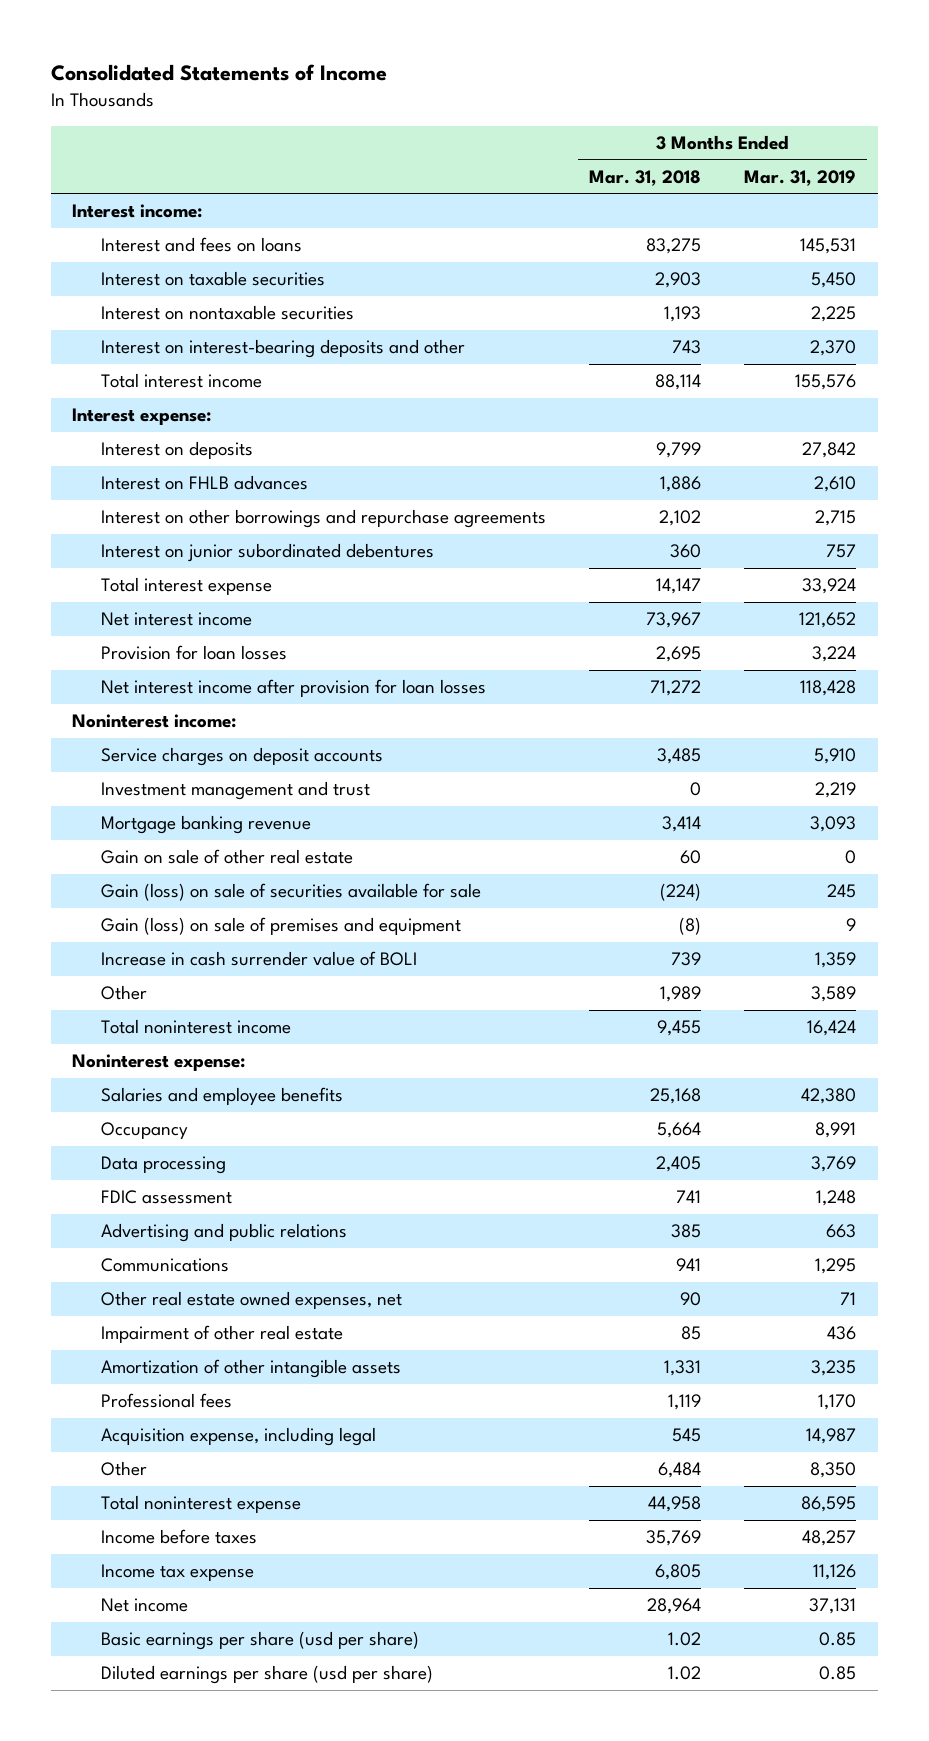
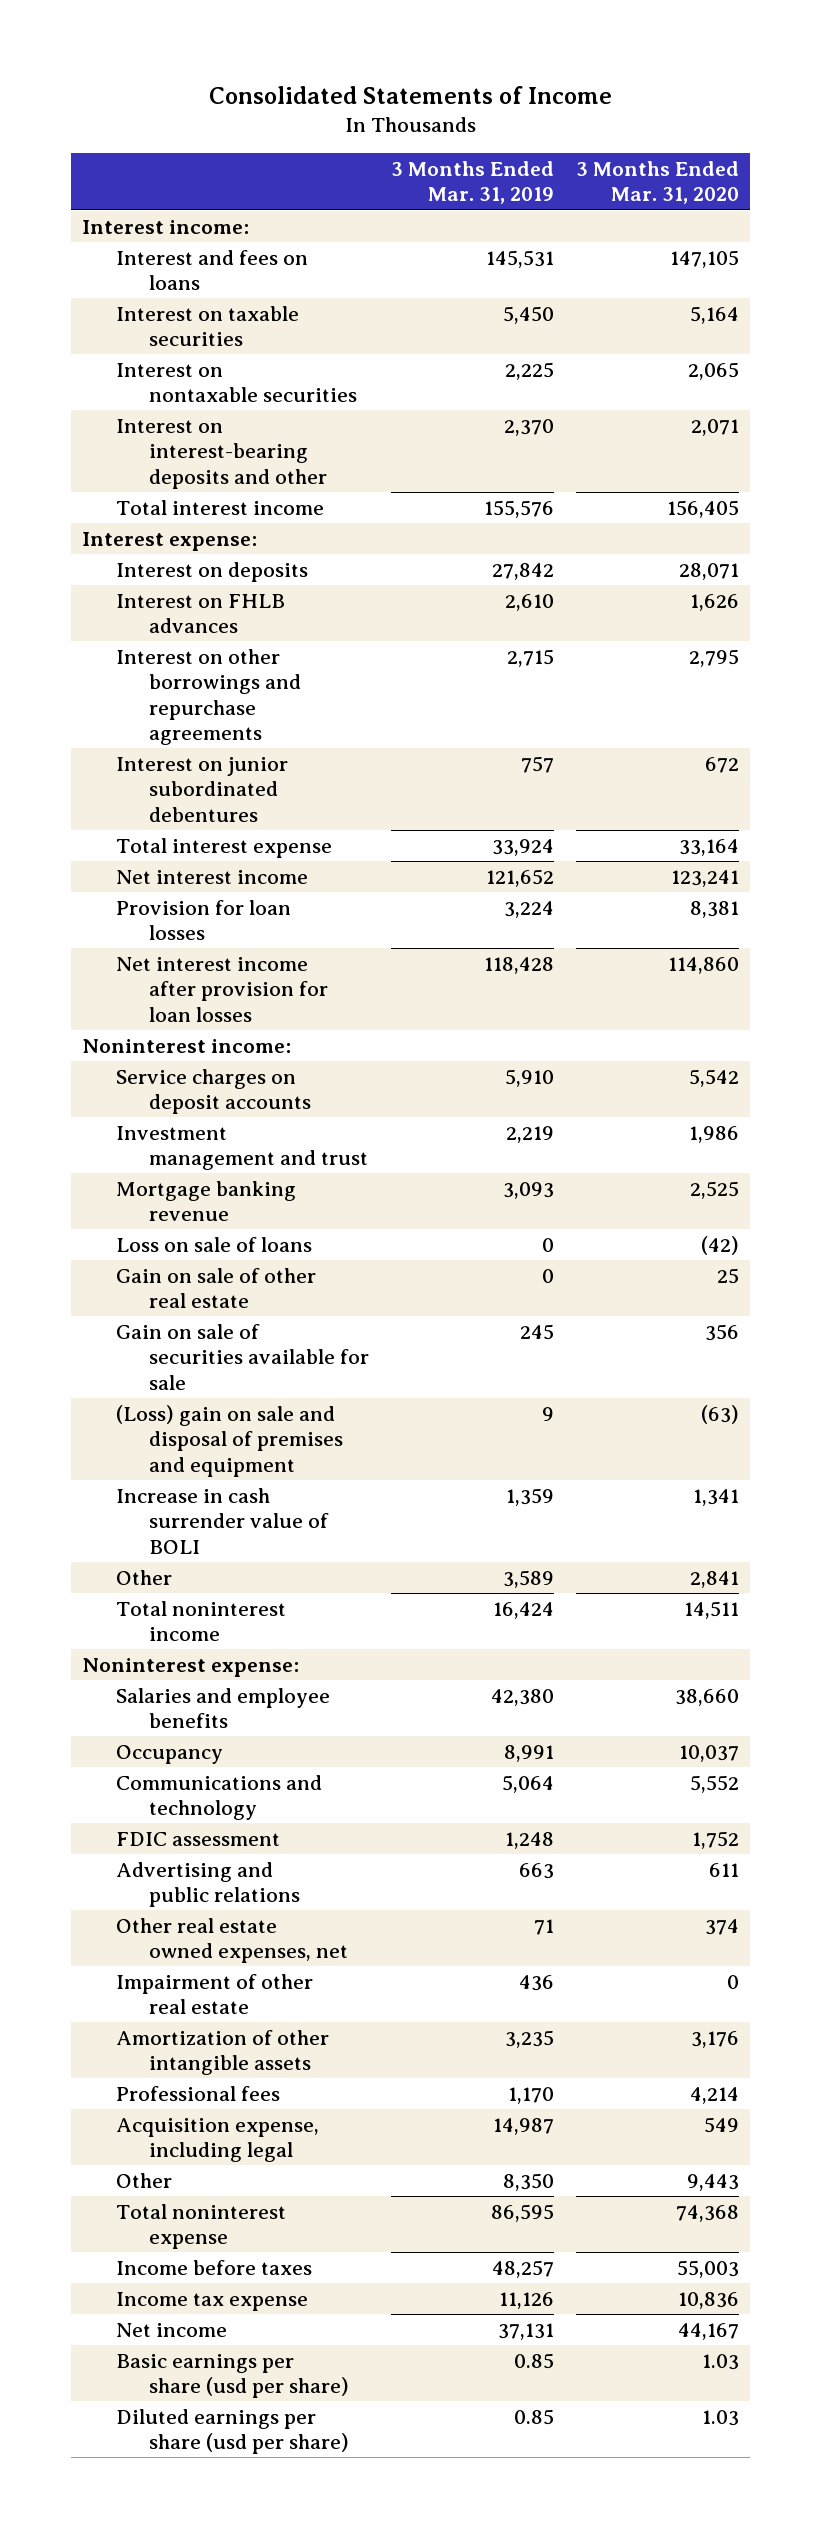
[589,169,702,186] Mar. 31, 2018 -> none
none -> [576,161,740,205] 3 Months Ended Mar. 31, 2020
none -> [115,1236,312,1252] Loss on sale of loans
[100,883,481,902] Gain (loss) on sale of securities available for sale -> [115,1323,370,1390] Gain on sale of securities available for sale
[100,917,461,936] Gain (loss) on sale of premises and equipment -> [115,1404,344,1477] (Loss) gain on sale and disposal of premises and equipment
[100,1156,226,1175] Data processing -> none
none -> [115,1774,322,1821] Communications and technology
[100,1258,229,1273] Communications -> none

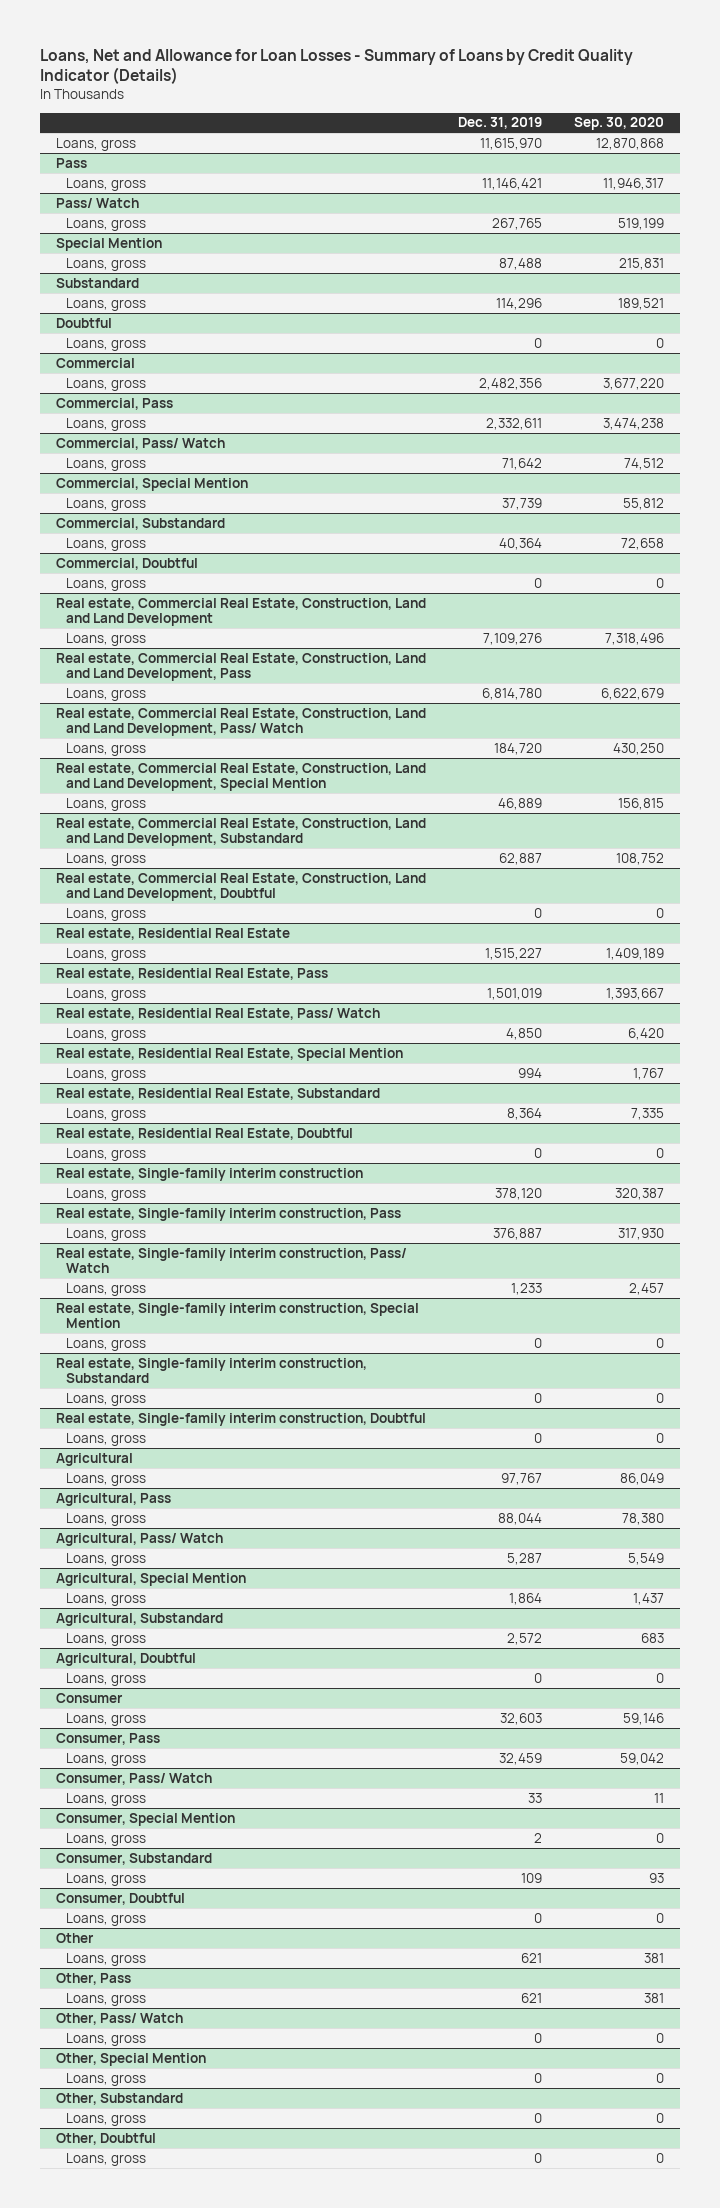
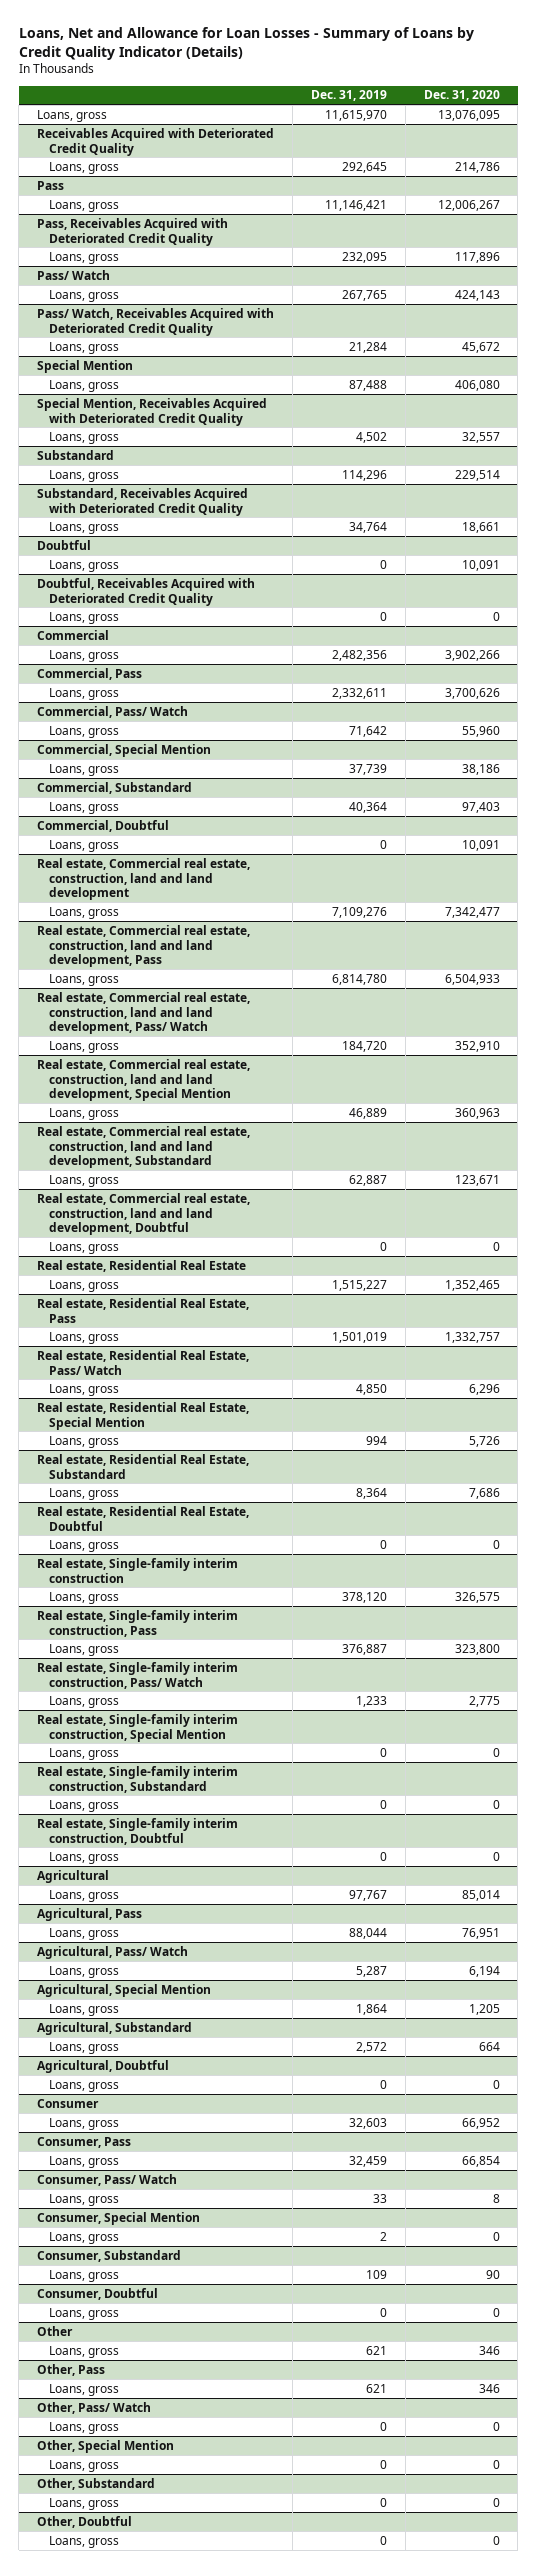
[574,117,665,131] Sep. 30, 2020 -> none
none -> [423,90,500,102] Dec. 31, 2020
none -> [37,127,275,156] Receivables Acquired with Deteriorated Credit Quality
none -> [48,161,119,174] Loans, gross
none -> [37,217,229,246] Pass, Receivables Acquired with Deteriorated Credit Quality
none -> [48,251,119,264] Loans, gross
none -> [37,307,275,336] Pass/ Watch, Receivables Acquired with Deteriorated Credit Quality
none -> [48,341,119,354] Loans, gross
none -> [37,397,268,426] Special Mention, Receivables Acquired with Deteriorated Credit Quality
none -> [48,431,119,444] Loans, gross
none -> [37,487,249,516] Substandard, Receivables Acquired with Deteriorated Credit Quality
none -> [48,521,119,534] Loans, gross
none -> [37,577,256,606] Doubtful, Receivables Acquired with Deteriorated Credit Quality
none -> [48,611,119,624] Loans, gross
[56,597,427,627] Real estate, Commercial Real Estate, Construction, Land and Land Development -> [37,857,251,901] Real estate, Commercial real estate, construction, land and land development
[56,652,427,682] Real estate, Commercial Real Estate, Construction, Land and Land Development, Pass -> [37,924,251,968] Real estate, Commercial real estate, construction, land and land development, Pass
[56,707,427,737] Real estate, Commercial Real Estate, Construction, Land and Land Development, Pass/ Watch -> [37,991,251,1035] Real estate, Commercial real estate, construction, land and land development, Pass/ Watch
[56,762,427,792] Real estate, Commercial Real Estate, Construction, Land and Land Development, Special Mention -> [37,1058,251,1102] Real estate, Commercial real estate, construction, land and land development, Special Mention
[56,817,427,847] Real estate, Commercial Real Estate, Construction, Land and Land Development, Substandard -> [37,1125,251,1169] Real estate, Commercial real estate, construction, land and land development, Substandard
[56,872,427,902] Real estate, Commercial Real Estate, Construction, Land and Land Development, Doubtful -> [37,1192,251,1236] Real estate, Commercial real estate, construction, land and land development, Doubtful

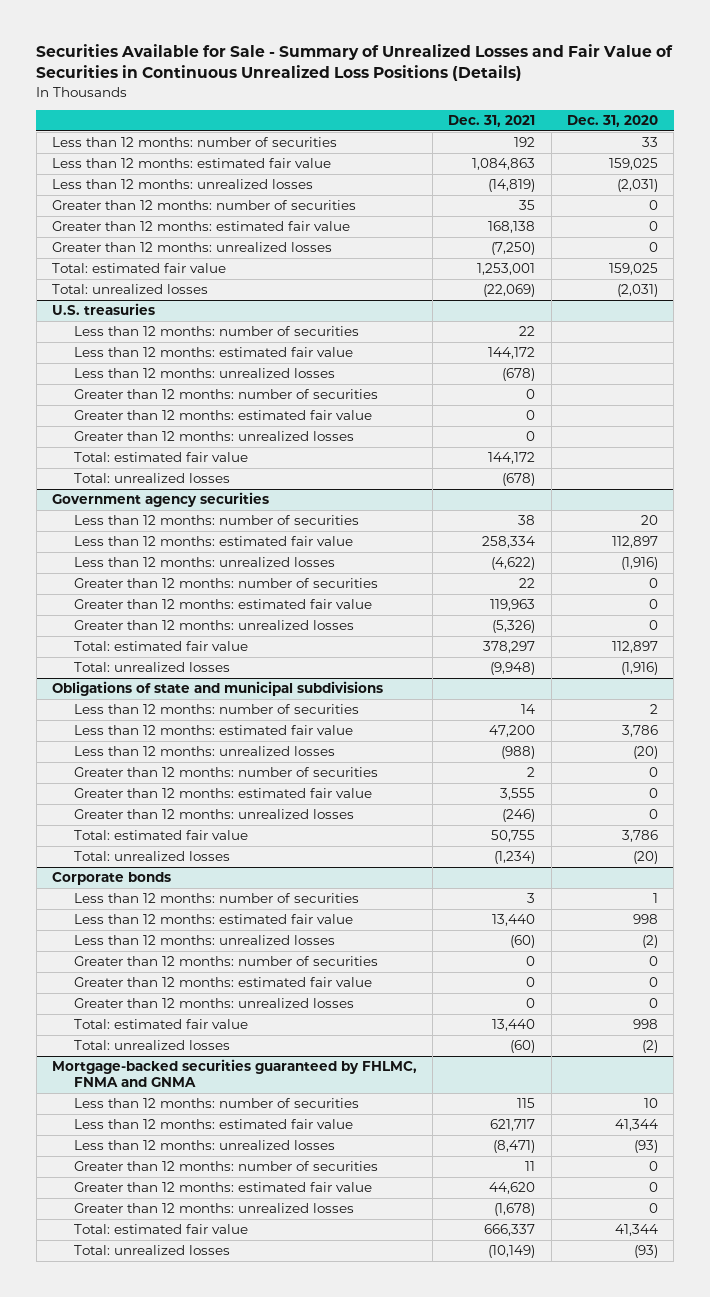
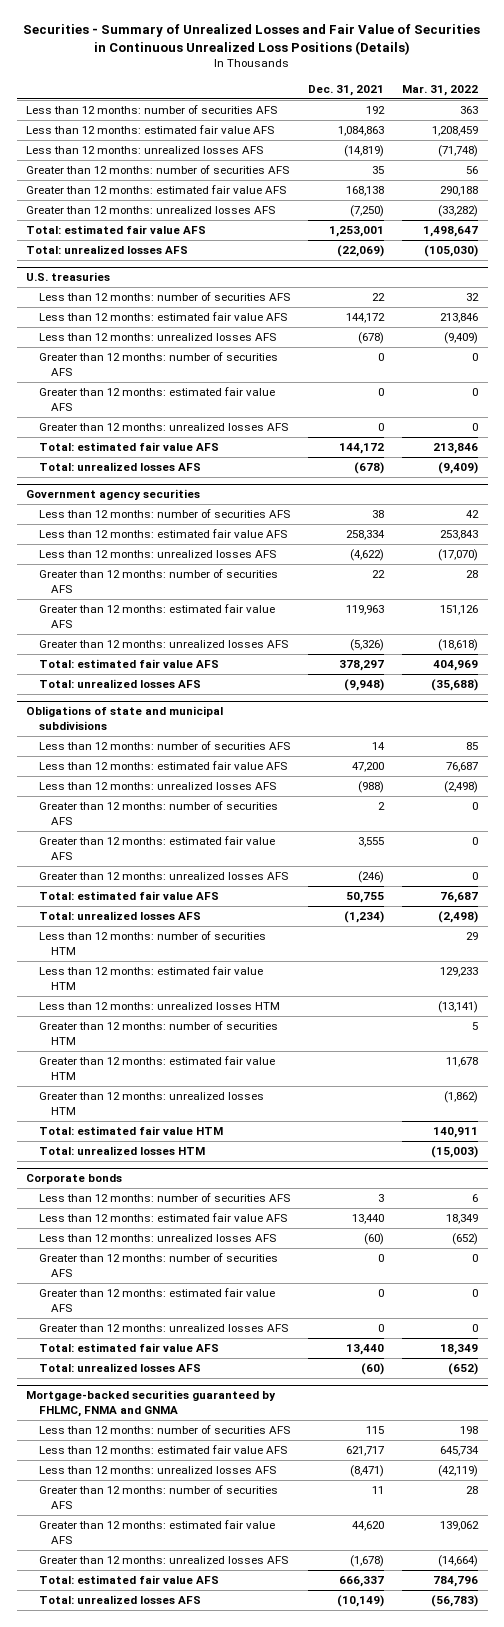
[36,44,674,82] Securities Available for Sale - Summary of Unrealized Losses and Fair Value of Securities in Continuous Unrealized Loss Positions (Details) -> [23,24,481,55] Securities - Summary of Unrealized Losses and Fair Value of Securities in Continuous Unrealized Loss Positions (Details)
[566,115,658,128] Dec. 31, 2020 -> none
none -> [402,84,479,96] Mar. 31, 2022
[52,137,338,148] Less than 12 months: number of securities -> [25,105,277,115] Less than 12 months: number of securities AFS
[52,158,332,169] Less than 12 months: estimated fair value -> [25,125,274,135] Less than 12 months: estimated fair value AFS
[52,179,314,190] Less than 12 months: unrealized losses -> [25,146,263,155] Less than 12 months: unrealized losses AFS
[52,200,357,211] Greater than 12 months: number of securities -> [25,165,289,175] Greater than 12 months: number of securities AFS
[52,221,351,232] Greater than 12 months: estimated fair value -> [25,185,286,195] Greater than 12 months: estimated fair value AFS
[52,242,333,253] Greater than 12 months: unrealized losses -> [25,206,275,215] Greater than 12 months: unrealized losses AFS
[52,263,227,274] Total: estimated fair value -> [25,225,206,235] Total: estimated fair value AFS
[52,284,209,295] Total: unrealized losses -> [25,245,188,255] Total: unrealized losses AFS
[73,326,359,337] Less than 12 months: number of securities -> [38,292,290,302] Less than 12 months: number of securities AFS
[73,347,353,358] Less than 12 months: estimated fair value -> [38,312,287,322] Less than 12 months: estimated fair value AFS
[73,368,335,379] Less than 12 months: unrealized losses -> [38,333,276,342] Less than 12 months: unrealized losses AFS
[73,389,378,400] Greater than 12 months: number of securities -> [38,352,278,376] Greater than 12 months: number of securities AFS
[73,410,372,421] Greater than 12 months: estimated fair value -> [38,387,275,411] Greater than 12 months: estimated fair value AFS
[73,431,354,442] Greater than 12 months: unrealized losses -> [38,423,288,432] Greater than 12 months: unrealized losses AFS
[73,452,248,463] Total: estimated fair value -> [38,442,219,452] Total: estimated fair value AFS
[73,473,230,484] Total: unrealized losses -> [38,462,201,472] Total: unrealized losses AFS
[73,515,359,526] Less than 12 months: number of securities -> [38,509,290,519] Less than 12 months: number of securities AFS
[73,536,353,547] Less than 12 months: estimated fair value -> [38,529,287,539] Less than 12 months: estimated fair value AFS
[73,557,335,568] Less than 12 months: unrealized losses -> [38,550,276,559] Less than 12 months: unrealized losses AFS
[73,578,378,589] Greater than 12 months: number of securities -> [38,569,278,593] Greater than 12 months: number of securities AFS
[73,599,372,610] Greater than 12 months: estimated fair value -> [38,604,275,628] Greater than 12 months: estimated fair value AFS
[73,620,354,631] Greater than 12 months: unrealized losses -> [38,640,288,649] Greater than 12 months: unrealized losses AFS
[73,641,248,652] Total: estimated fair value -> [38,659,219,669] Total: estimated fair value AFS
[73,662,230,673] Total: unrealized losses -> [38,679,201,689] Total: unrealized losses AFS
[73,704,359,715] Less than 12 months: number of securities -> [38,741,290,751] Less than 12 months: number of securities AFS
[73,725,353,736] Less than 12 months: estimated fair value -> [38,761,287,771] Less than 12 months: estimated fair value AFS
[73,746,335,757] Less than 12 months: unrealized losses -> [38,782,276,791] Less than 12 months: unrealized losses AFS
[73,767,378,778] Greater than 12 months: number of securities -> [38,801,278,825] Greater than 12 months: number of securities AFS
[73,788,372,799] Greater than 12 months: estimated fair value -> [38,836,275,860] Greater than 12 months: estimated fair value AFS
[73,809,354,820] Greater than 12 months: unrealized losses -> [38,872,288,881] Greater than 12 months: unrealized losses AFS
[73,830,248,841] Total: estimated fair value -> [38,891,219,901] Total: estimated fair value AFS
[73,851,230,862] Total: unrealized losses -> [38,911,201,921] Total: unrealized losses AFS
none -> [38,931,266,955] Less than 12 months: number of securities HTM
none -> [38,966,263,990] Less than 12 months: estimated fair value HTM
none -> [38,1002,280,1011] Less than 12 months: unrealized losses HTM
none -> [38,1021,278,1045] Greater than 12 months: number of securities HTM
none -> [38,1056,275,1080] Greater than 12 months: estimated fair value HTM
none -> [38,1092,264,1115] Greater than 12 months: unrealized losses HTM
none -> [38,1126,223,1136] Total: estimated fair value HTM
none -> [38,1146,205,1156] Total: unrealized losses HTM
[73,893,359,904] Less than 12 months: number of securities -> [38,1193,290,1203] Less than 12 months: number of securities AFS
[73,914,353,925] Less than 12 months: estimated fair value -> [38,1213,287,1223] Less than 12 months: estimated fair value AFS
[73,935,335,946] Less than 12 months: unrealized losses -> [38,1234,276,1243] Less than 12 months: unrealized losses AFS
[73,956,378,967] Greater than 12 months: number of securities -> [38,1253,278,1277] Greater than 12 months: number of securities AFS
[73,977,372,988] Greater than 12 months: estimated fair value -> [38,1288,275,1312] Greater than 12 months: estimated fair value AFS
[73,998,354,1009] Greater than 12 months: unrealized losses -> [38,1324,288,1333] Greater than 12 months: unrealized losses AFS
[73,1019,248,1030] Total: estimated fair value -> [38,1343,219,1353] Total: estimated fair value AFS
[73,1040,230,1051] Total: unrealized losses -> [38,1363,201,1373] Total: unrealized losses AFS
[73,1098,359,1109] Less than 12 months: number of securities -> [38,1425,290,1435] Less than 12 months: number of securities AFS
[73,1119,353,1130] Less than 12 months: estimated fair value -> [38,1445,287,1455] Less than 12 months: estimated fair value AFS
[73,1140,335,1151] Less than 12 months: unrealized losses -> [38,1466,276,1475] Less than 12 months: unrealized losses AFS
[73,1161,378,1172] Greater than 12 months: number of securities -> [38,1485,278,1509] Greater than 12 months: number of securities AFS
[73,1182,372,1193] Greater than 12 months: estimated fair value -> [38,1520,275,1544] Greater than 12 months: estimated fair value AFS
[73,1203,354,1214] Greater than 12 months: unrealized losses -> [38,1556,288,1565] Greater than 12 months: unrealized losses AFS
[73,1224,248,1235] Total: estimated fair value -> [38,1575,219,1585] Total: estimated fair value AFS
[73,1245,230,1256] Total: unrealized losses -> [38,1595,201,1605] Total: unrealized losses AFS

